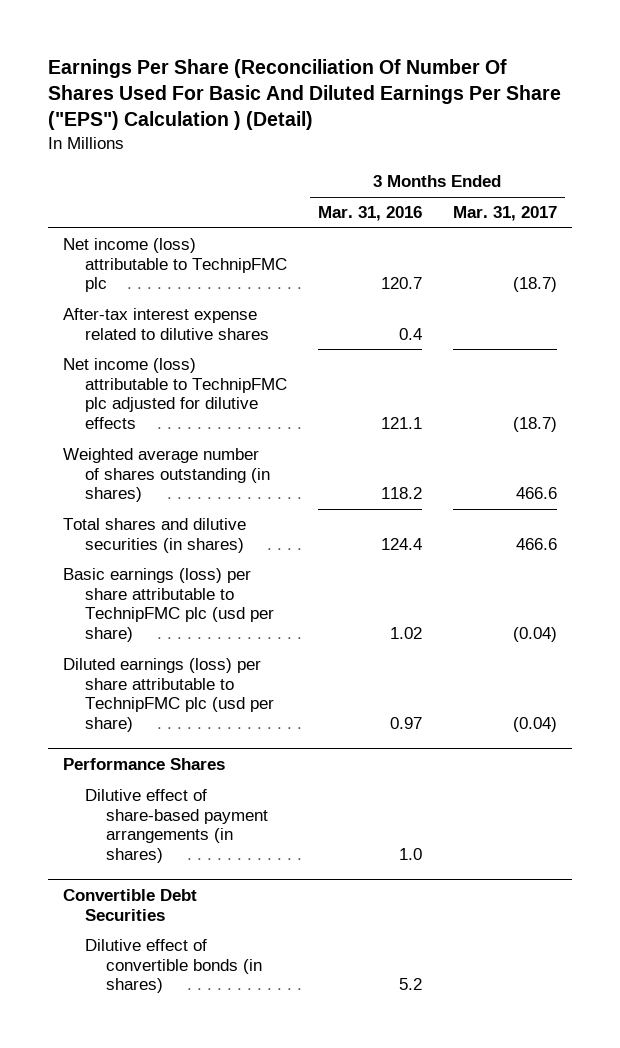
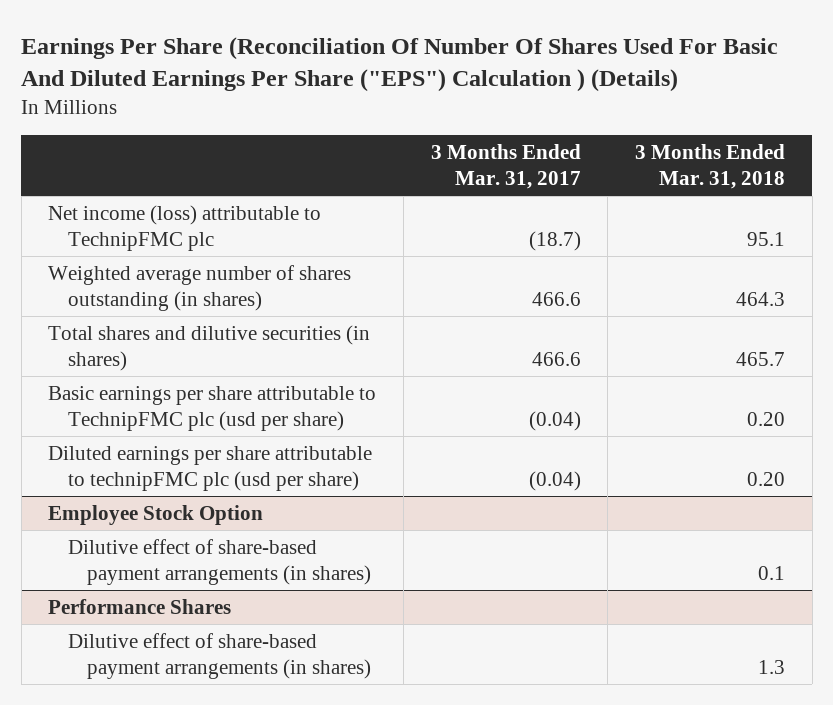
[47,58,561,131] Earnings Per Share (Reconciliation Of Number Of Shares Used For Basic And Diluted Earnings Per Share ("EPS") Calculation ) (Detail) -> [21,36,779,93] Earnings Per Share (Reconciliation Of Number Of Shares Used For Basic And Diluted Earnings Per Share ("EPS") Calculation ) (Details)
[317,206,422,222] Mar. 31, 2016 -> none
none -> [634,143,785,190] 3 Months Ended Mar. 31, 2018
[63,308,269,340] After-tax interest expense related to dilutive shares -> none
[63,358,287,430] Net income (loss) attributable to TechnipFMC plc adjusted for dilutive effects -> none
[63,568,274,643] Basic earnings (loss) per share attributable to TechnipFMC plc (usd per share) -> [48,385,377,432] Basic earnings per share attributable to TechnipFMC plc (usd per share)
[63,658,274,733] Diluted earnings (loss) per share attributable to TechnipFMC plc (usd per share) -> [48,445,373,492] Diluted earnings per share attributable to technipFMC plc (usd per share)
none -> [48,504,264,525] Employee Stock Option
none -> [67,538,371,586] Dilutive effect of share-based payment arrangements (in shares)
[63,889,198,921] Convertible Debt Securities -> none
[84,939,263,994] Dilutive effect of convertible bonds (in shares) -> none

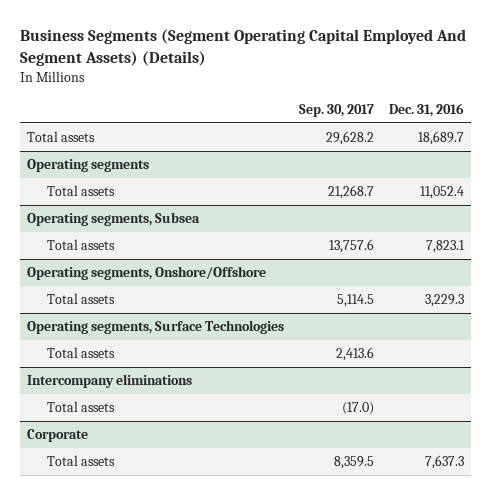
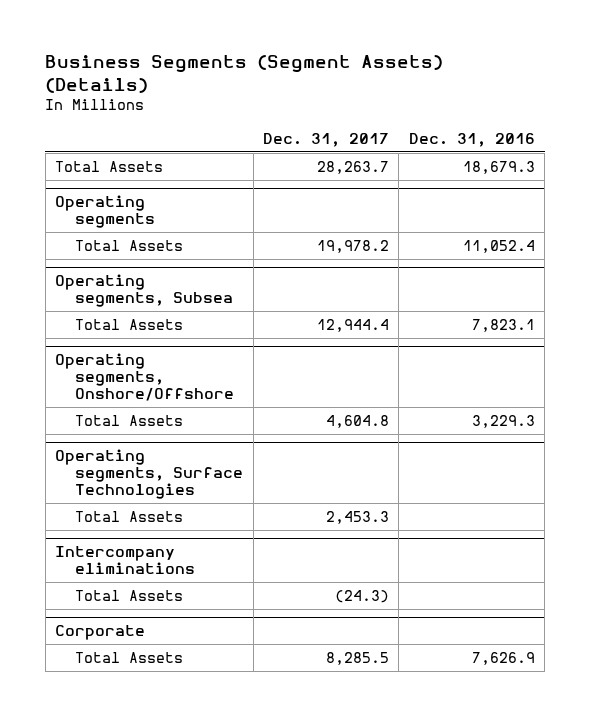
[19,29,466,66] Business Segments (Segment Operating Capital Employed And Segment Assets) (Details) -> [45,54,444,93] Business Segments (Segment Assets) (Details)
[298,103,374,117] Sep. 30, 2017 -> none
none -> [262,132,389,147] Dec. 31, 2017
[27,131,96,143] Total assets -> [55,160,164,172] Total Assets
[417,131,464,146] 18,689.7 -> [462,160,535,174] 18,679.3
[47,185,116,197] Total assets -> [75,239,184,251] Total Assets
[47,239,116,251] Total assets -> [75,318,184,330] Total Assets
[47,293,116,305] Total assets -> [75,414,184,426] Total Assets
[47,347,116,359] Total assets -> [75,510,184,522] Total Assets
[47,401,116,413] Total assets -> [75,589,184,601] Total Assets
[47,455,116,467] Total assets -> [75,651,184,663] Total Assets
[424,455,464,470] 7,637.3 -> [471,651,535,665] 7,626.9

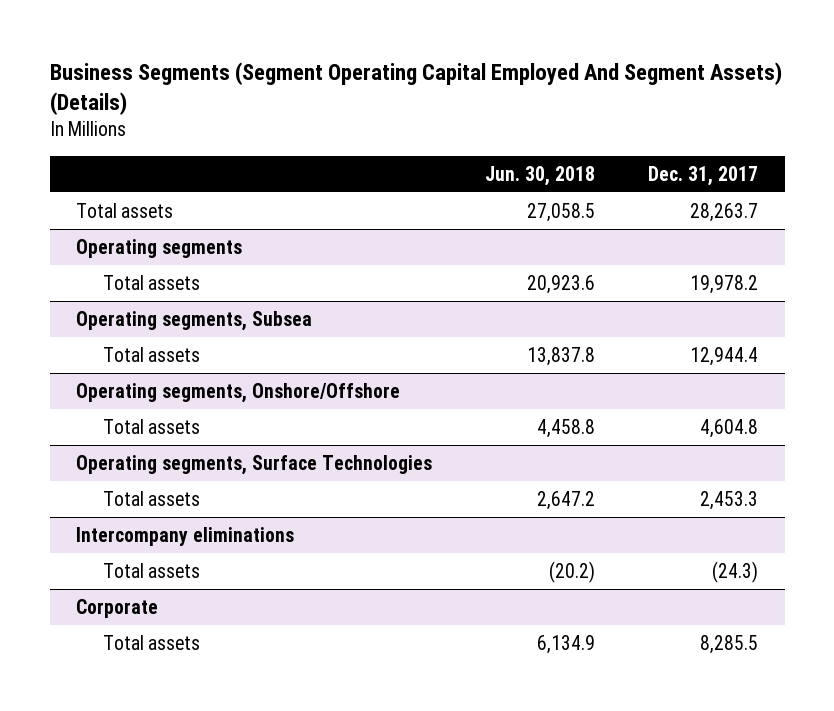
[45,54,444,93] Business Segments (Segment Assets) (Details) -> [49,61,782,115] Business Segments (Segment Operating Capital Employed And Segment Assets) (Details)
[408,132,535,147] Dec. 31, 2016 -> none
none -> [485,165,596,186] Jun. 30, 2018
[55,160,164,172] Total Assets -> [76,203,174,219] Total assets
[75,239,184,251] Total Assets -> [103,275,201,291] Total assets
[75,318,184,330] Total Assets -> [103,347,201,363] Total assets
[75,414,184,426] Total Assets -> [103,419,201,435] Total assets
[75,510,184,522] Total Assets -> [103,491,201,507] Total assets
[75,589,184,601] Total Assets -> [103,563,201,579] Total assets
[75,651,184,663] Total Assets -> [103,635,201,651] Total assets

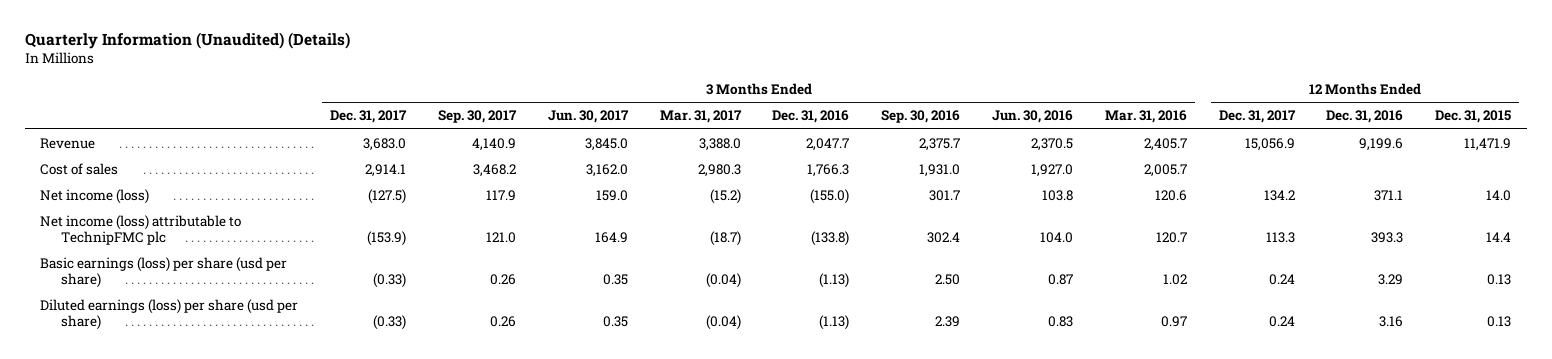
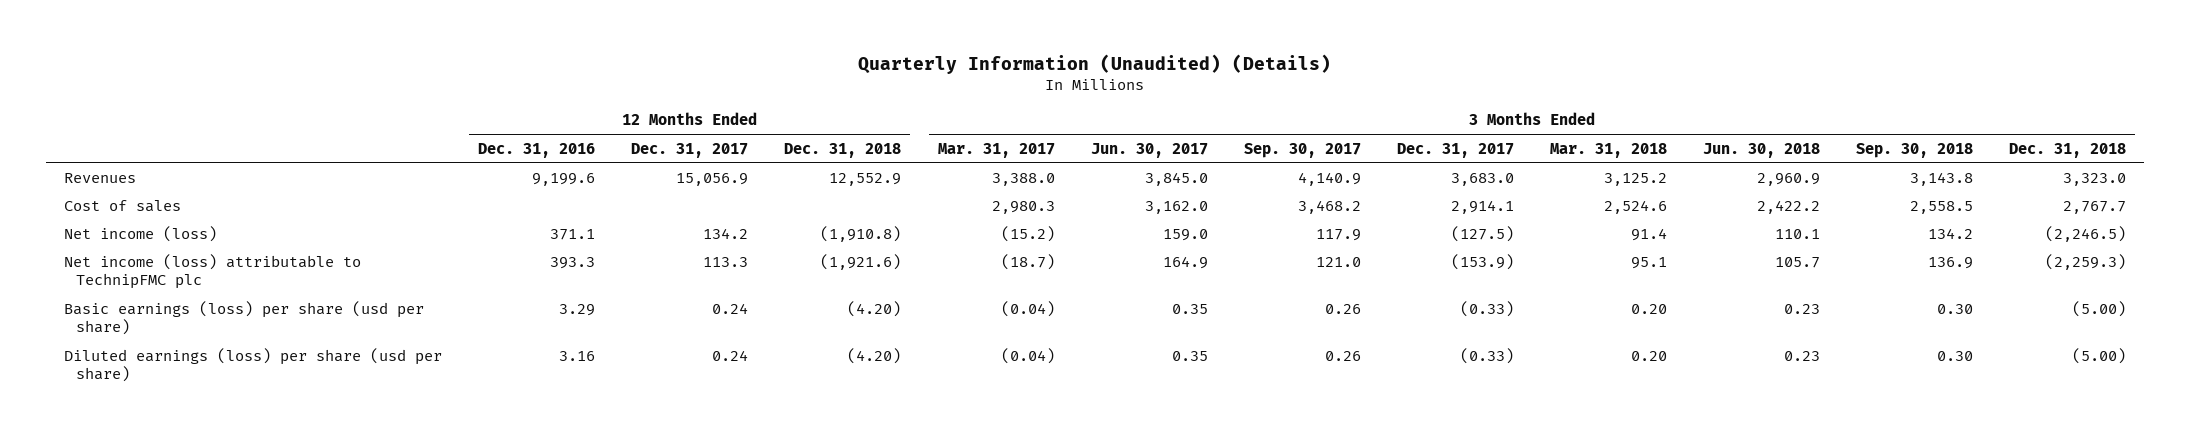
[772,110,850,124] Dec. 31, 2016 -> none
[881,110,961,124] Sep. 30, 2016 -> none
[992,110,1074,124] Jun. 30, 2016 -> none
[1104,110,1187,124] Mar. 31, 2016 -> none
[1435,110,1512,124] Dec. 31, 2015 -> none
none -> [784,142,902,158] Dec. 31, 2018
none -> [1549,142,1667,158] Mar. 31, 2018
none -> [1702,142,1820,158] Jun. 30, 2018
none -> [1855,142,1973,158] Sep. 30, 2018
none -> [2008,142,2126,158] Dec. 31, 2018
[40,137,96,149] Revenue -> [64,172,137,183] Revenues

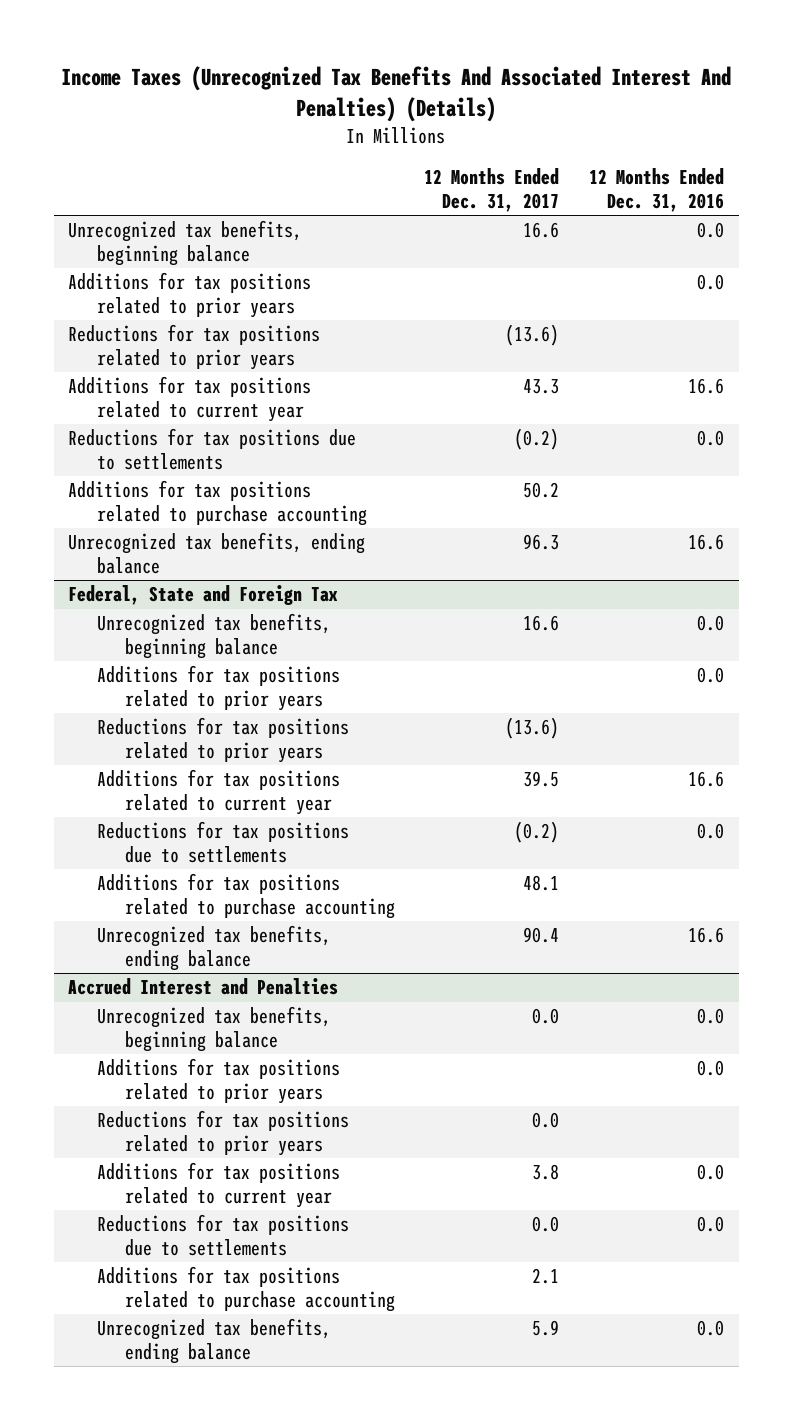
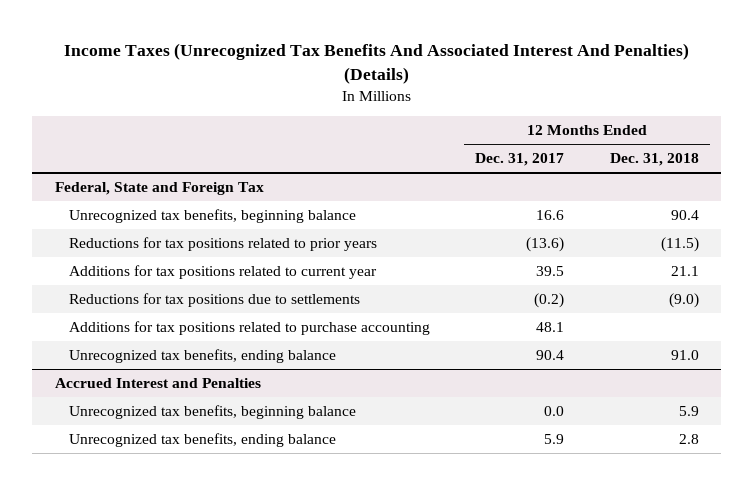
[588,168,724,212] 12 Months Ended Dec. 31, 2016 -> none
none -> [609,153,699,167] Dec. 31, 2018
[68,220,303,266] Unrecognized tax benefits, beginning balance -> none
[68,272,312,318] Additions for tax positions related to prior years -> none
[68,324,321,370] Reductions for tax positions related to prior years -> none
[68,376,312,422] Additions for tax positions related to current year -> none
[68,428,357,470] Reductions for tax positions due to settlements -> none
[68,480,367,526] Additions for tax positions related to purchase accounting -> none
[68,532,366,574] Unrecognized tax benefits, ending balance -> none
[96,665,340,711] Additions for tax positions related to prior years -> none
[96,1058,340,1104] Additions for tax positions related to prior years -> none
[96,1110,349,1156] Reductions for tax positions related to prior years -> none
[96,1162,340,1208] Additions for tax positions related to current year -> none
[96,1214,349,1256] Reductions for tax positions due to settlements -> none
[96,1266,395,1312] Additions for tax positions related to purchase accounting -> none

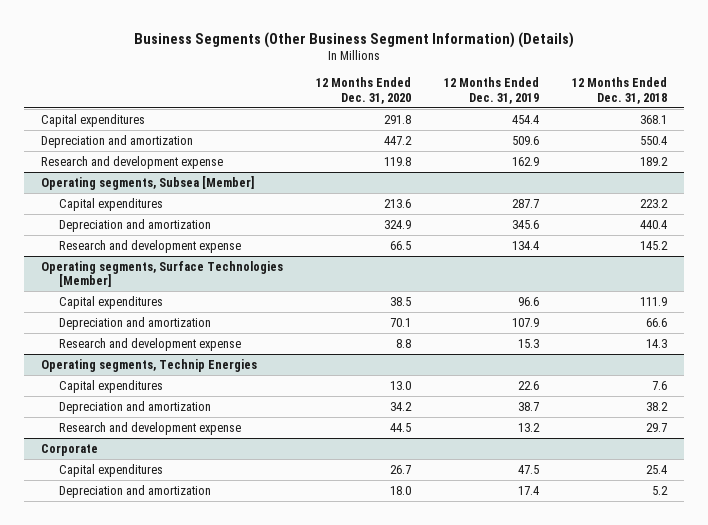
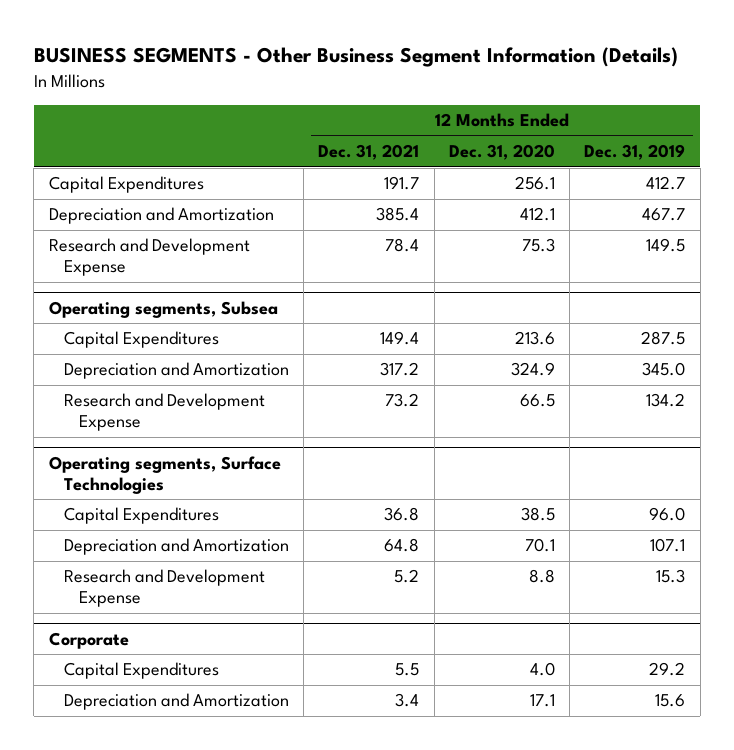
[134,31,575,48] Business Segments (Other Business Segment Information) (Details) -> [33,47,678,68] BUSINESS SEGMENTS - Other Business Segment Information (Details)
[572,77,668,104] 12 Months Ended Dec. 31, 2018 -> none
none -> [318,144,420,161] Dec. 31, 2021
[40,358,257,372] Operating segments, Technip Energies -> none
[59,379,164,393] Capital expenditures -> none
[59,400,212,414] Depreciation and amortization -> none
[59,421,242,435] Research and development expense -> none
[40,113,145,127] Capital expenditures -> [48,176,204,194] Capital Expenditures
[384,114,412,124] 291.8 -> [514,176,555,191] 256.1
[512,114,540,124] 454.4 -> [646,176,686,191] 412.7
[40,134,193,148] Depreciation and amortization -> [48,207,274,225] Depreciation and Amortization
[384,135,413,145] 447.2 -> [519,207,555,222] 412.1
[512,135,540,145] 509.6 -> [642,208,686,222] 467.7
[40,155,223,169] Research and development expense -> [48,238,250,277] Research and Development Expense
[384,156,412,166] 119.8 -> [521,238,555,253] 75.3
[512,156,540,166] 162.9 -> [646,238,686,253] 149.5
[40,175,254,190] Operating segments, Subsea [Member] -> [48,300,278,318] Operating segments, Subsea
[59,197,164,211] Capital expenditures -> [63,331,219,349] Capital Expenditures
[512,198,540,208] 287.7 -> [641,331,686,346] 287.5
[59,218,212,232] Depreciation and amortization -> [63,362,289,380] Depreciation and Amortization
[512,219,540,229] 345.6 -> [642,362,686,377] 345.0
[59,239,242,253] Research and development expense -> [63,393,265,432] Research and Development Expense
[512,240,540,250] 134.4 -> [646,393,686,408] 134.2
[40,260,283,288] Operating segments, Surface Technologies [Member] -> [48,455,281,494] Operating segments, Surface Technologies
[59,295,164,309] Capital expenditures -> [63,507,219,525] Capital Expenditures
[518,296,540,306] 96.6 -> [649,507,686,522] 96.0
[59,316,212,330] Depreciation and amortization -> [63,538,289,556] Depreciation and Amortization
[512,317,540,327] 107.9 -> [650,538,686,553] 107.1
[59,337,242,351] Research and development expense -> [63,569,265,608] Research and Development Expense
[59,463,164,477] Capital expenditures -> [63,662,219,680] Capital Expenditures
[390,464,412,474] 26.7 -> [529,662,555,677] 4.0
[518,464,540,474] 47.5 -> [649,662,686,677] 29.2
[59,484,212,498] Depreciation and amortization -> [63,693,289,711] Depreciation and Amortization
[390,485,412,495] 18.0 -> [529,694,555,708] 17.1
[518,485,540,495] 17.4 -> [655,694,686,708] 15.6

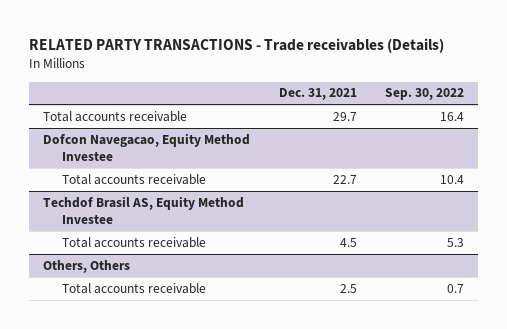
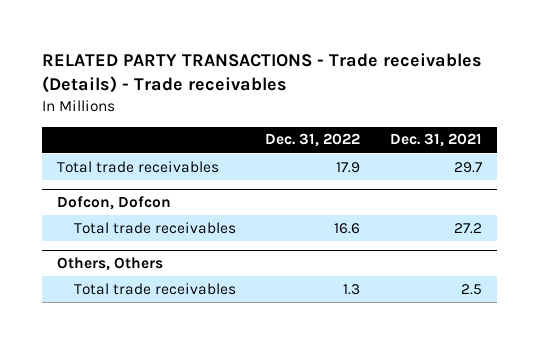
[28,37,444,53] RELATED PARTY TRANSACTIONS - Trade receivables (Details) -> [42,53,483,94] RELATED PARTY TRANSACTIONS - Trade receivables (Details) - Trade receivables
[384,88,464,101] Sep. 30, 2022 -> none
none -> [265,133,361,148] Dec. 31, 2022
[43,132,251,162] Dofcon Navegacao, Equity Method Investee -> none
[43,195,245,225] Techdof Brasil AS, Equity Method Investee -> none
[61,236,206,248] Total accounts receivable -> none
[43,110,188,122] Total accounts receivable -> [57,160,220,173] Total trade receivables
none -> [57,196,172,211] Dofcon, Dofcon
[61,173,206,185] Total accounts receivable -> [73,221,236,234] Total trade receivables
[332,174,357,184] 22.7 -> [453,222,482,234] 27.2
[61,282,206,294] Total accounts receivable -> [73,282,236,295] Total trade receivables

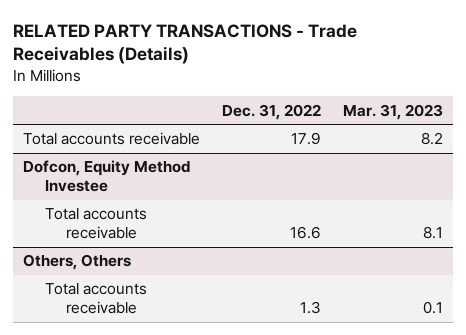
[42,53,483,94] RELATED PARTY TRANSACTIONS - Trade receivables (Details) - Trade receivables -> [12,23,357,65] RELATED PARTY TRANSACTIONS - Trade Receivables (Details)
[389,133,482,148] Dec. 31, 2021 -> none
none -> [342,103,443,120] Mar. 31, 2023
[57,196,172,211] Dofcon, Dofcon -> none
[57,160,220,173] Total trade receivables -> [23,132,201,146] Total accounts receivable
none -> [23,160,191,193] Dofcon, Equity Method Investee
[73,221,236,234] Total trade receivables -> [44,208,147,240] Total accounts receivable
[73,282,236,295] Total trade receivables -> [44,283,147,315] Total accounts receivable

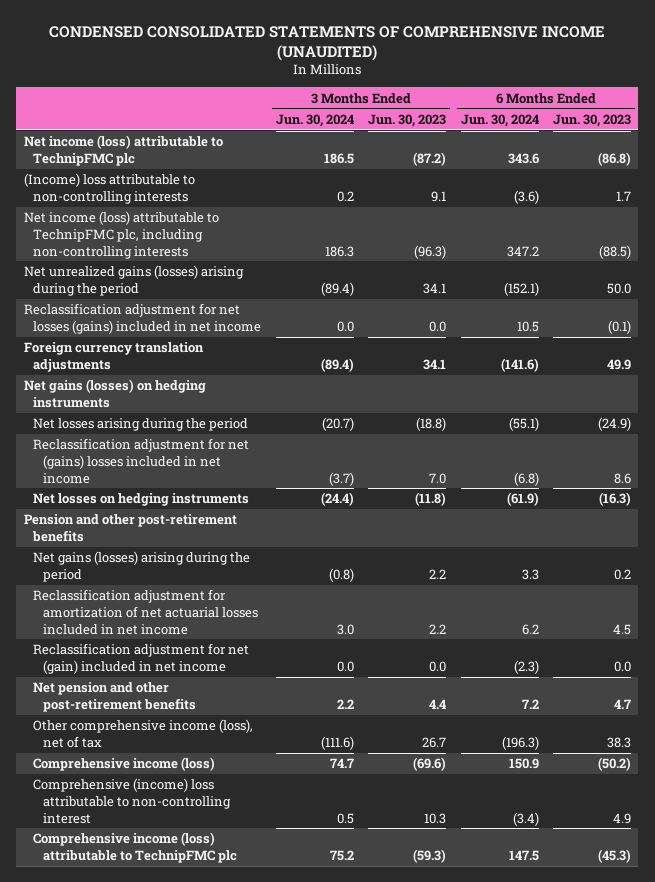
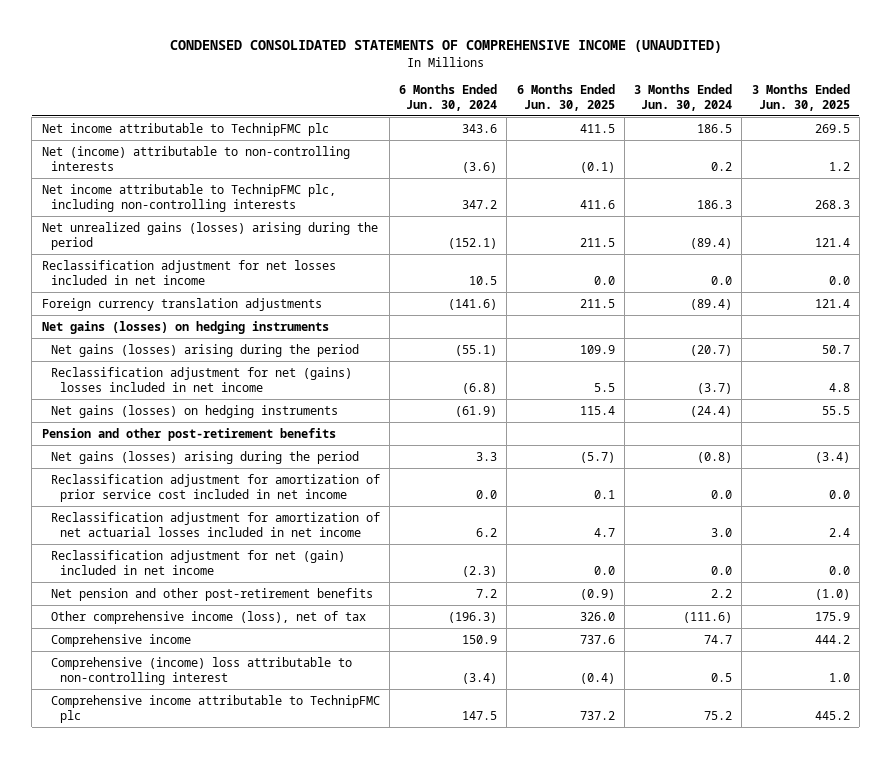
[368,113,447,127] Jun. 30, 2023 -> none
[553,113,632,127] Jun. 30, 2023 -> none
none -> [516,83,615,111] 6 Months Ended Jun. 30, 2025
none -> [751,83,850,111] 3 Months Ended Jun. 30, 2025
[23,135,223,166] Net income (loss) attributable to TechnipFMC plc -> [41,122,329,136] Net income attributable to TechnipFMC plc
[23,173,195,204] (Income) loss attributable to non-controlling interests -> [41,145,350,171] Net (income) attributable to non-controlling interests
[23,211,219,259] Net income (loss) attributable to TechnipFMC plc, including non-controlling interests -> [41,183,336,212] Net income attributable to TechnipFMC plc, including non-controlling interests
[23,303,262,334] Reclassification adjustment for net losses (gains) included in net income -> [41,259,336,285] Reclassification adjustment for net losses included in net income
[33,418,249,432] Net losses arising during the period -> [50,343,359,357] Net gains (losses) arising during the period
[33,493,250,507] Net losses on hedging instruments -> [50,404,338,418] Net gains (losses) on hedging instruments
none -> [50,473,380,502] Reclassification adjustment for amortization of prior service cost included in net income
[33,757,216,772] Comprehensive income (loss) -> [50,633,191,647] Comprehensive income
[33,832,237,863] Comprehensive income (loss) attributable to TechnipFMC plc -> [50,694,380,723] Comprehensive income attributable to TechnipFMC plc

